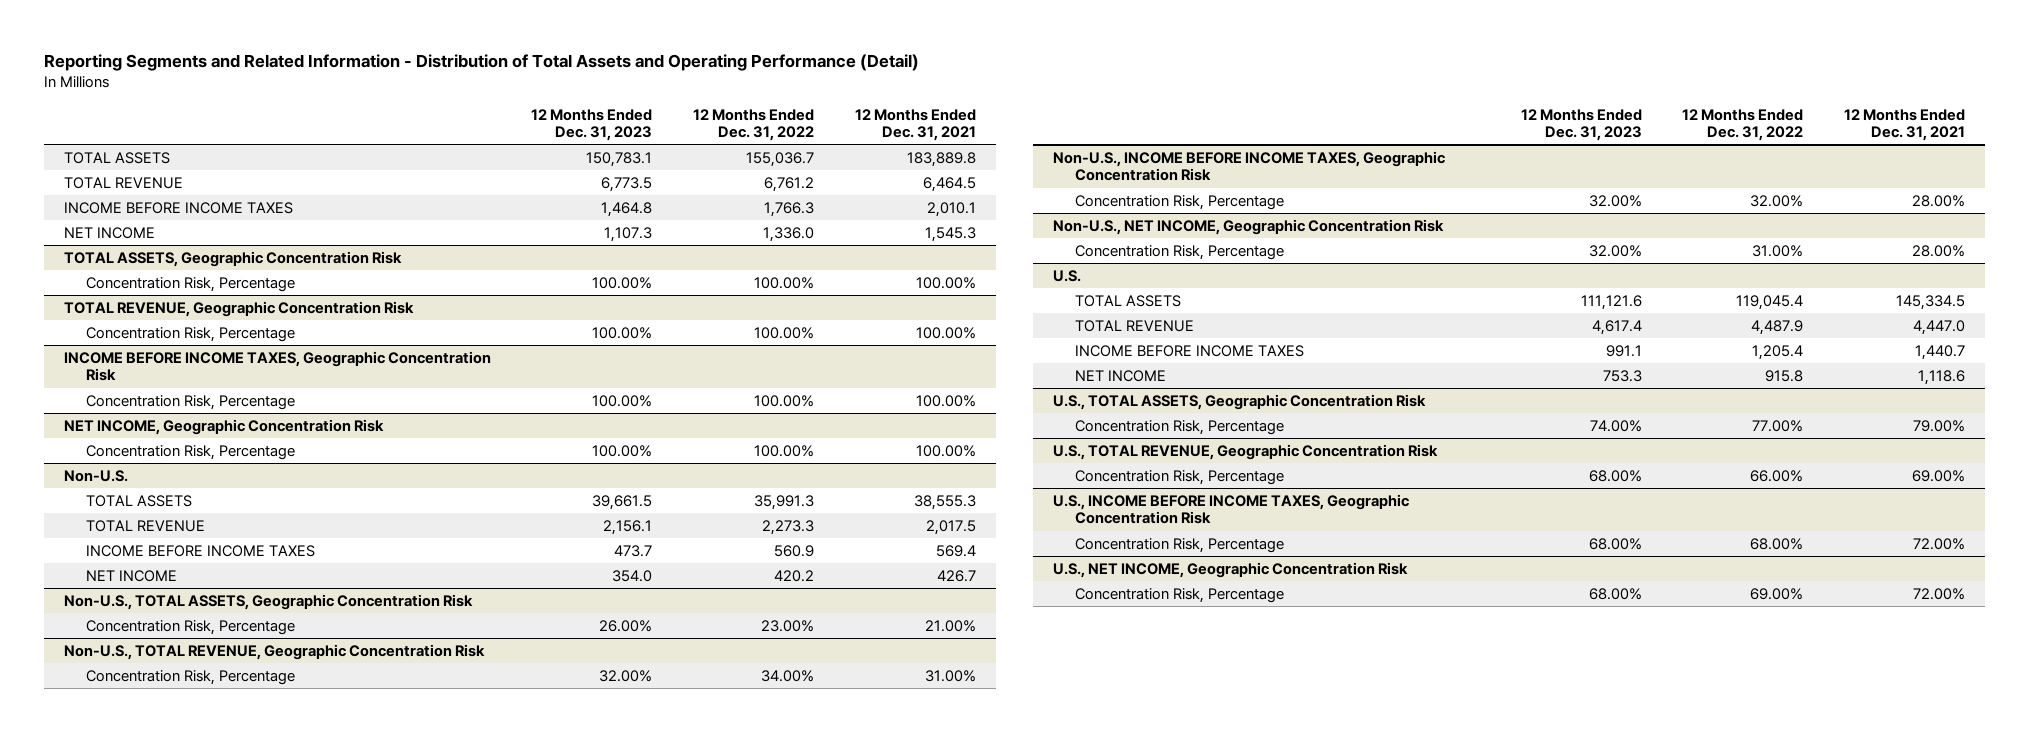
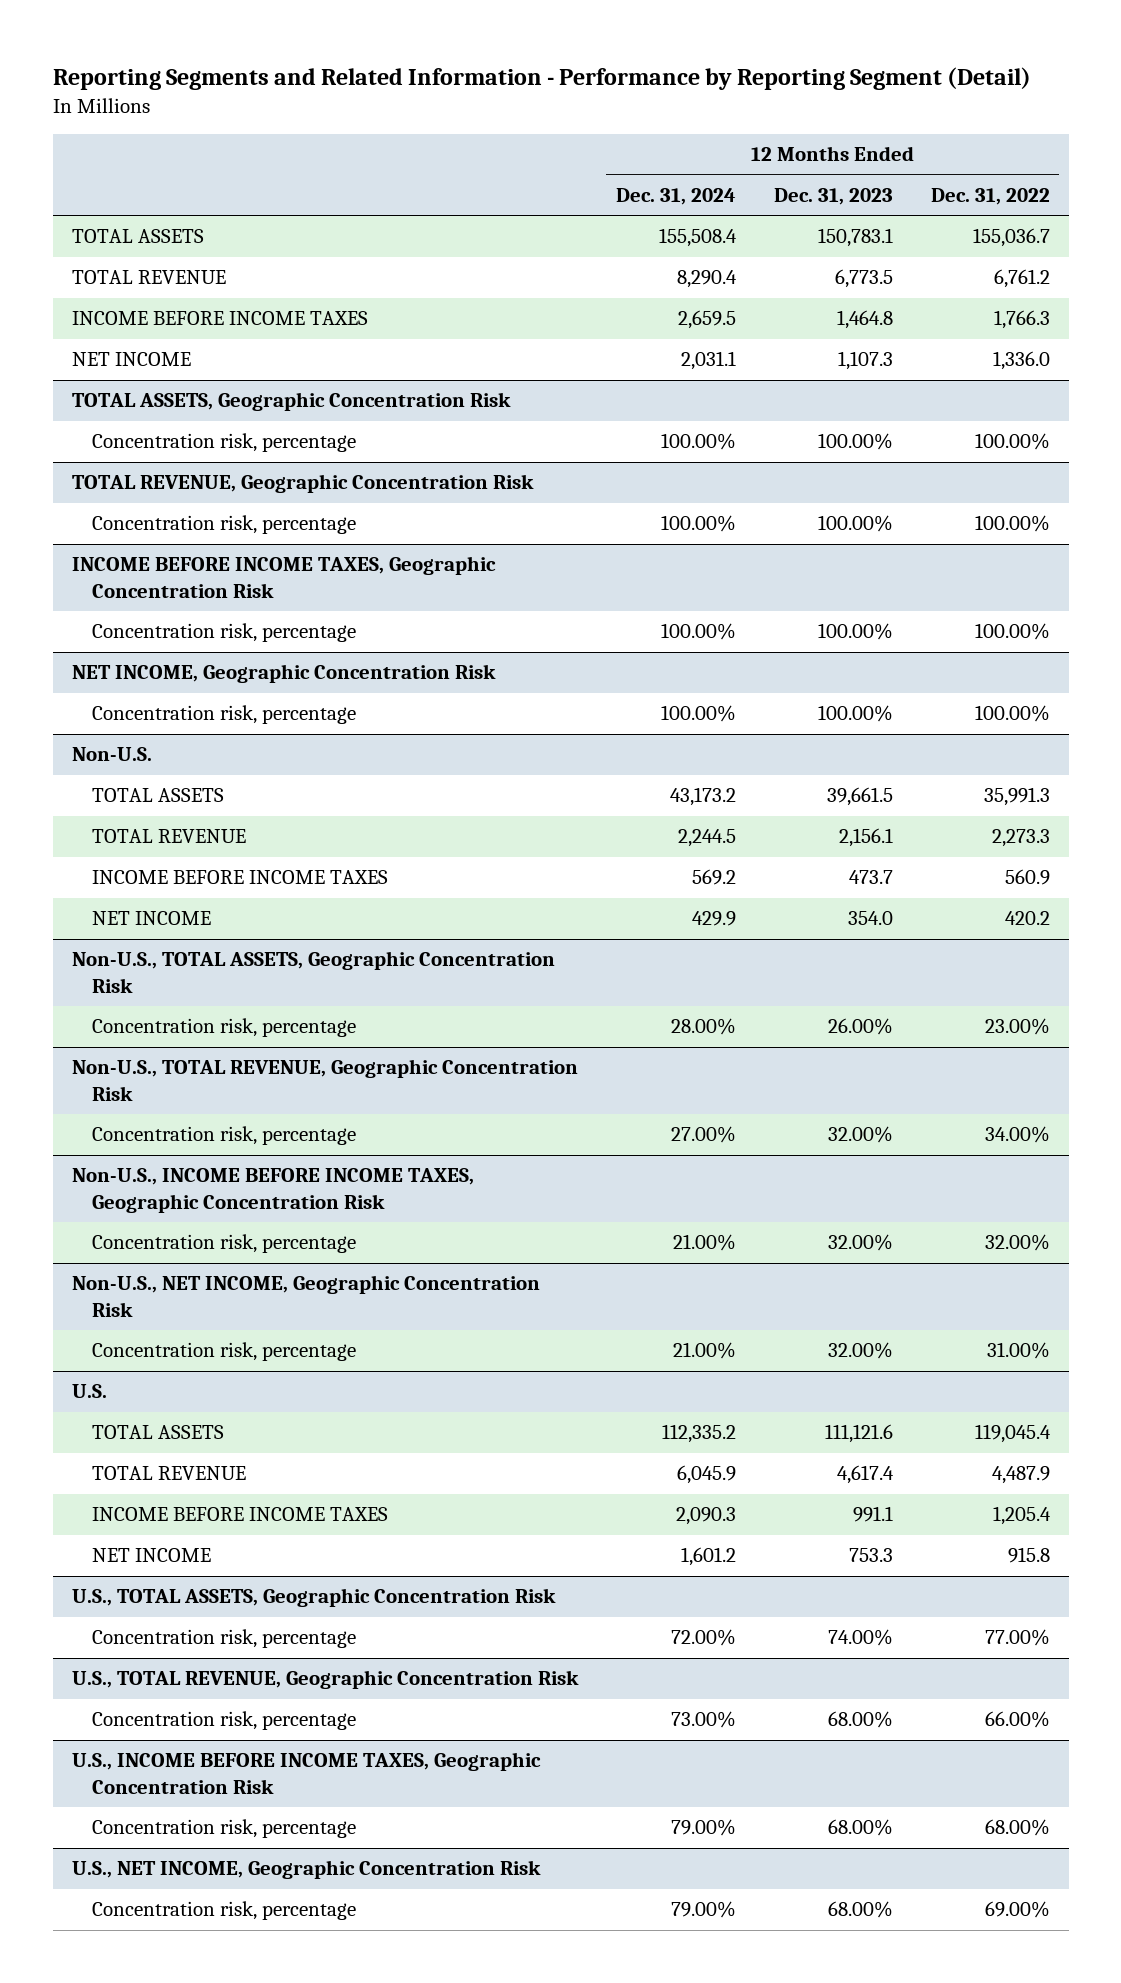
[43,53,919,71] Reporting Segments and Related Information - Distribution of Total Assets and Operating Performance (Detail) -> [52,66,1031,90] Reporting Segments and Related Information - Performance by Reporting Segment (Detail)
[854,108,976,142] 12 Months Ended Dec. 31, 2021 -> none
none -> [615,188,736,206] Dec. 31, 2024
[85,276,295,292] Concentration Risk, Percentage -> [92,433,357,453] Concentration risk, percentage
[85,326,295,342] Concentration Risk, Percentage -> [92,515,357,535] Concentration risk, percentage
[85,394,295,410] Concentration Risk, Percentage -> [92,623,357,643] Concentration risk, percentage
[85,444,295,460] Concentration Risk, Percentage -> [92,705,357,725] Concentration risk, percentage
[85,619,295,635] Concentration Risk, Percentage -> [92,1018,357,1038] Concentration risk, percentage
[85,669,295,685] Concentration Risk, Percentage -> [92,1126,357,1146] Concentration risk, percentage
[1074,194,1284,210] Concentration Risk, Percentage -> [92,1234,357,1254] Concentration risk, percentage
[1074,244,1284,260] Concentration Risk, Percentage -> [92,1342,357,1362] Concentration risk, percentage
[1074,419,1284,435] Concentration Risk, Percentage -> [92,1629,357,1649] Concentration risk, percentage
[1074,469,1284,485] Concentration Risk, Percentage -> [92,1711,357,1731] Concentration risk, percentage
[1074,537,1284,553] Concentration Risk, Percentage -> [92,1819,357,1839] Concentration risk, percentage
[1074,587,1284,603] Concentration Risk, Percentage -> [92,1901,357,1921] Concentration risk, percentage

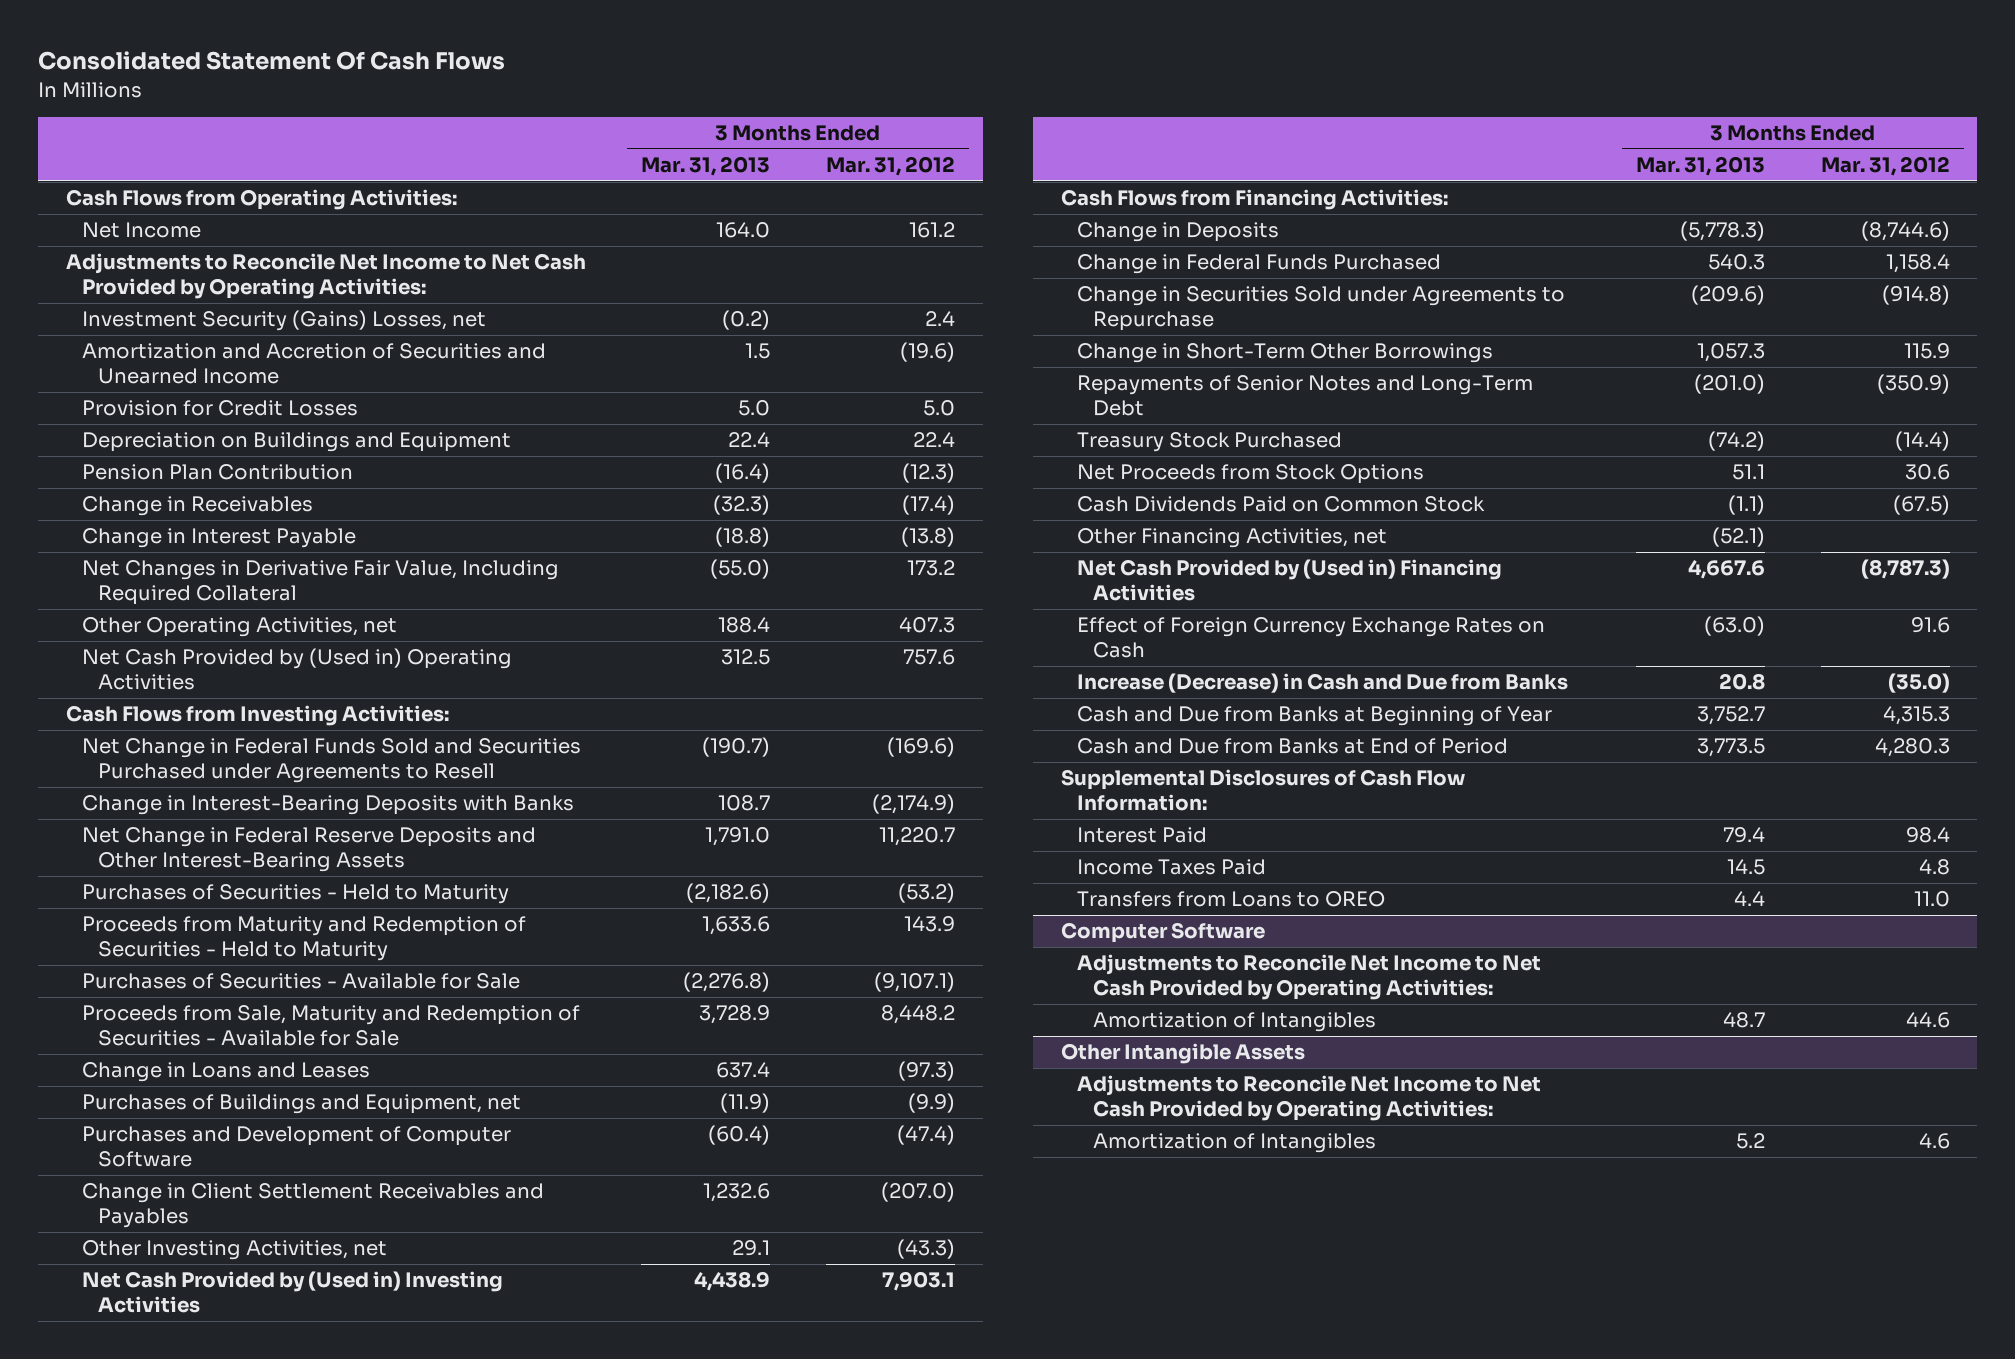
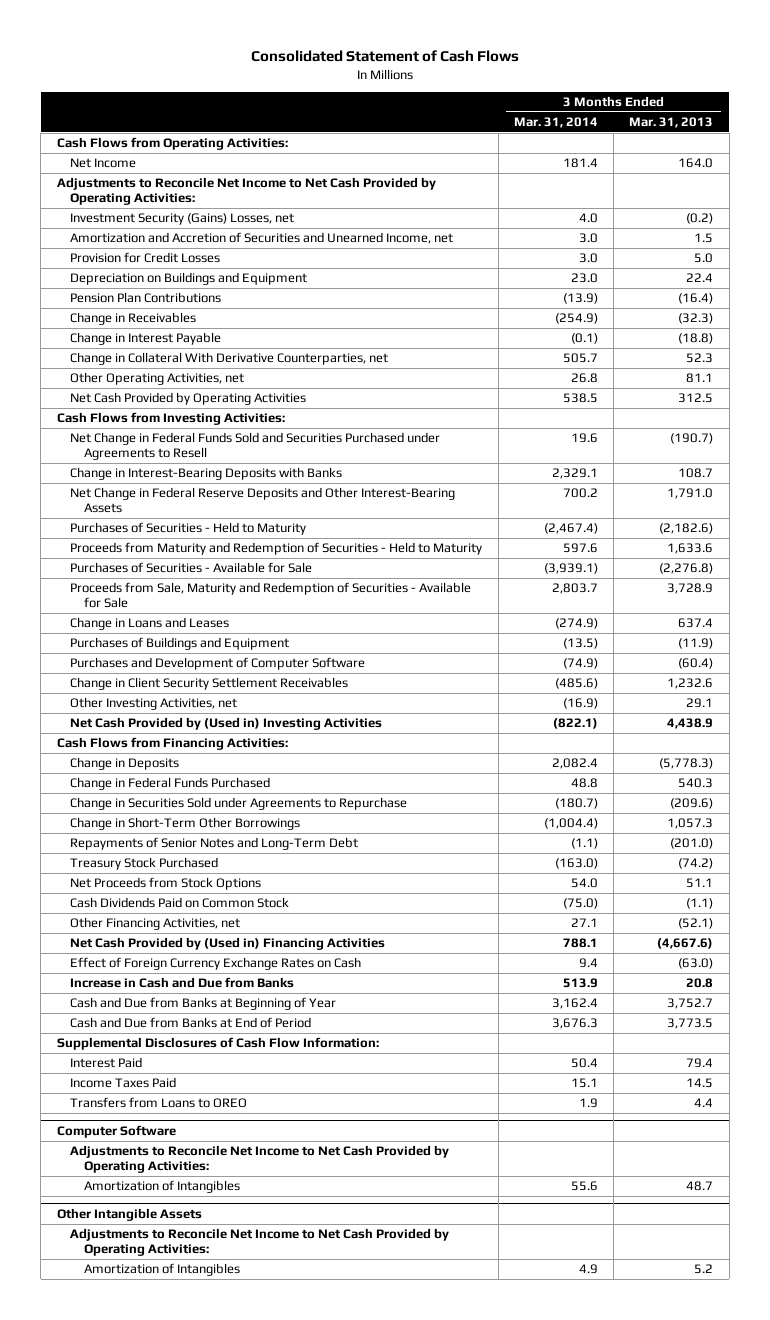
[38,51,506,71] Consolidated Statement Of Cash Flows -> [250,50,519,63] Consolidated Statement of Cash Flows
[825,156,955,177] Mar. 31, 2012 -> none
none -> [513,116,598,128] Mar. 31, 2014
[82,343,547,384] Amortization and Accretion of Securities and Unearned Income -> [70,232,454,245] Amortization and Accretion of Securities and Unearned Income, net
[82,464,354,481] Pension Plan Contribution -> [70,292,222,304] Pension Plan Contributions
[82,560,560,605] Net Changes in Derivative Fair Value, Including Required Collateral -> [70,352,389,366] Change in Collateral With Derivative Counterparties, net
[710,559,771,580] (55.0) -> [686,353,714,364] 52.3
[718,617,771,634] 188.4 -> [686,373,714,384] 81.1
[82,648,513,690] Net Cash Provided by (Used in) Operating Activities -> [70,392,307,406] Net Cash Provided by Operating Activities
[82,1094,522,1115] Purchases of Buildings and Equipment, net -> [70,637,290,651] Purchases of Buildings and Equipment
[82,1183,545,1228] Change in Client Settlement Receivables and Payables -> [70,677,349,691] Change in Client Security Settlement Receivables
[1688,559,1766,580] 4,667.6 -> [657,938,714,950] (4,667.6)
[1076,673,1568,694] Increase (Decrease) in Cash and Due from Banks -> [70,977,295,989] Increase in Cash and Due from Banks

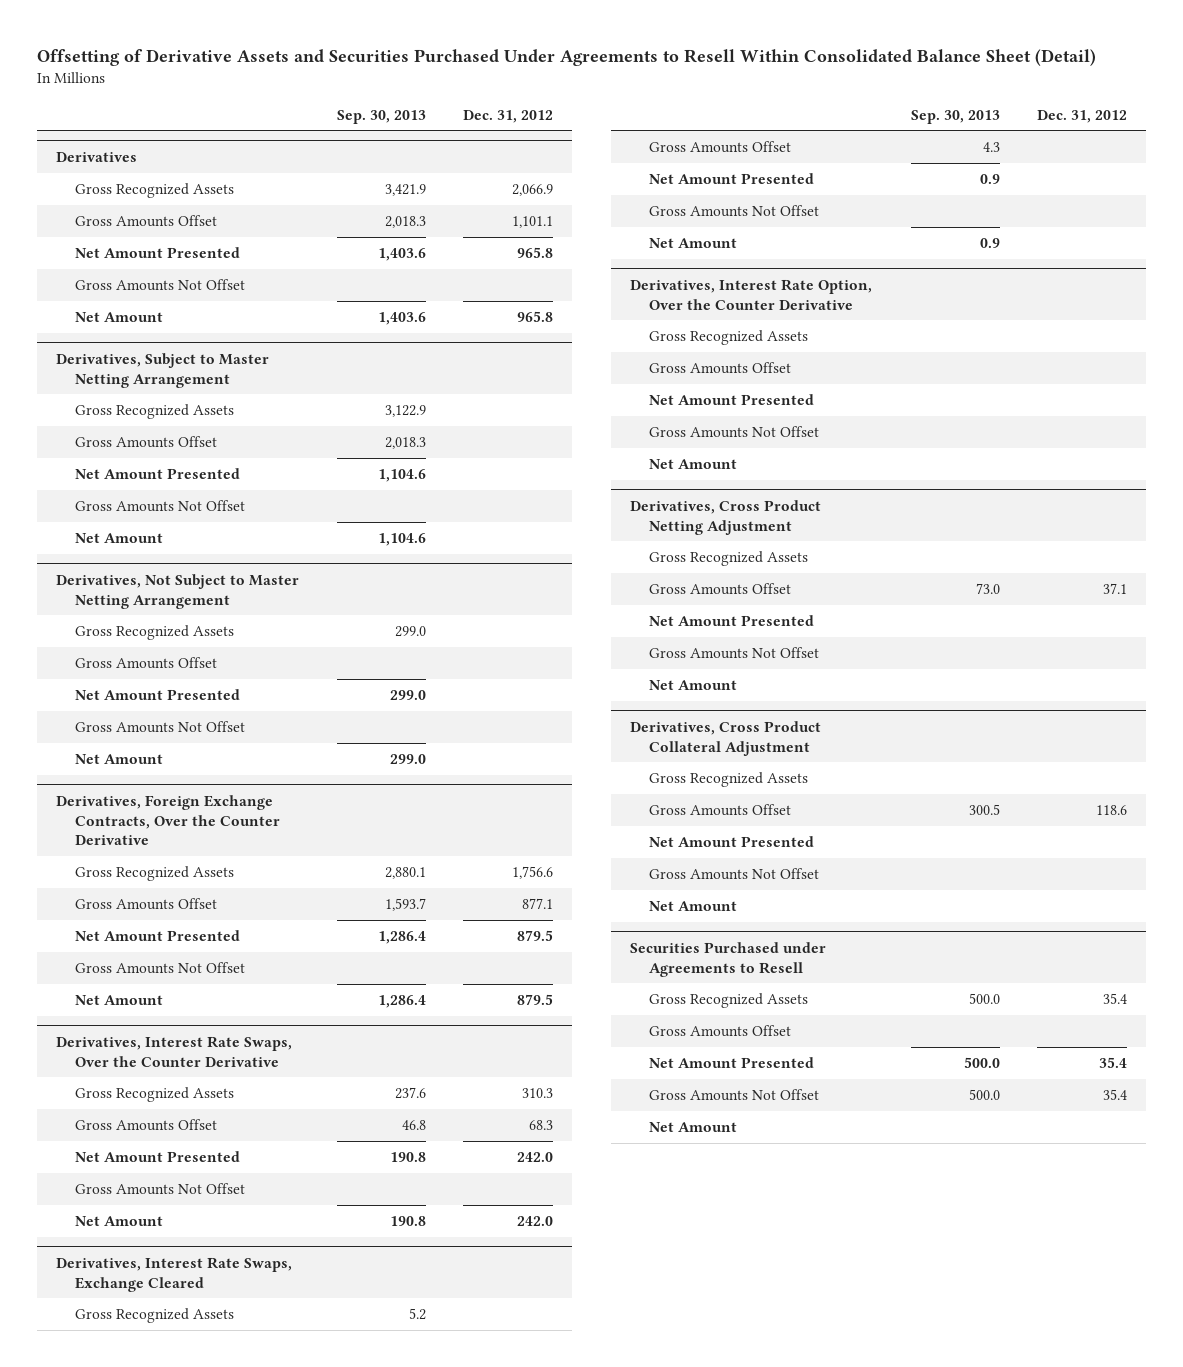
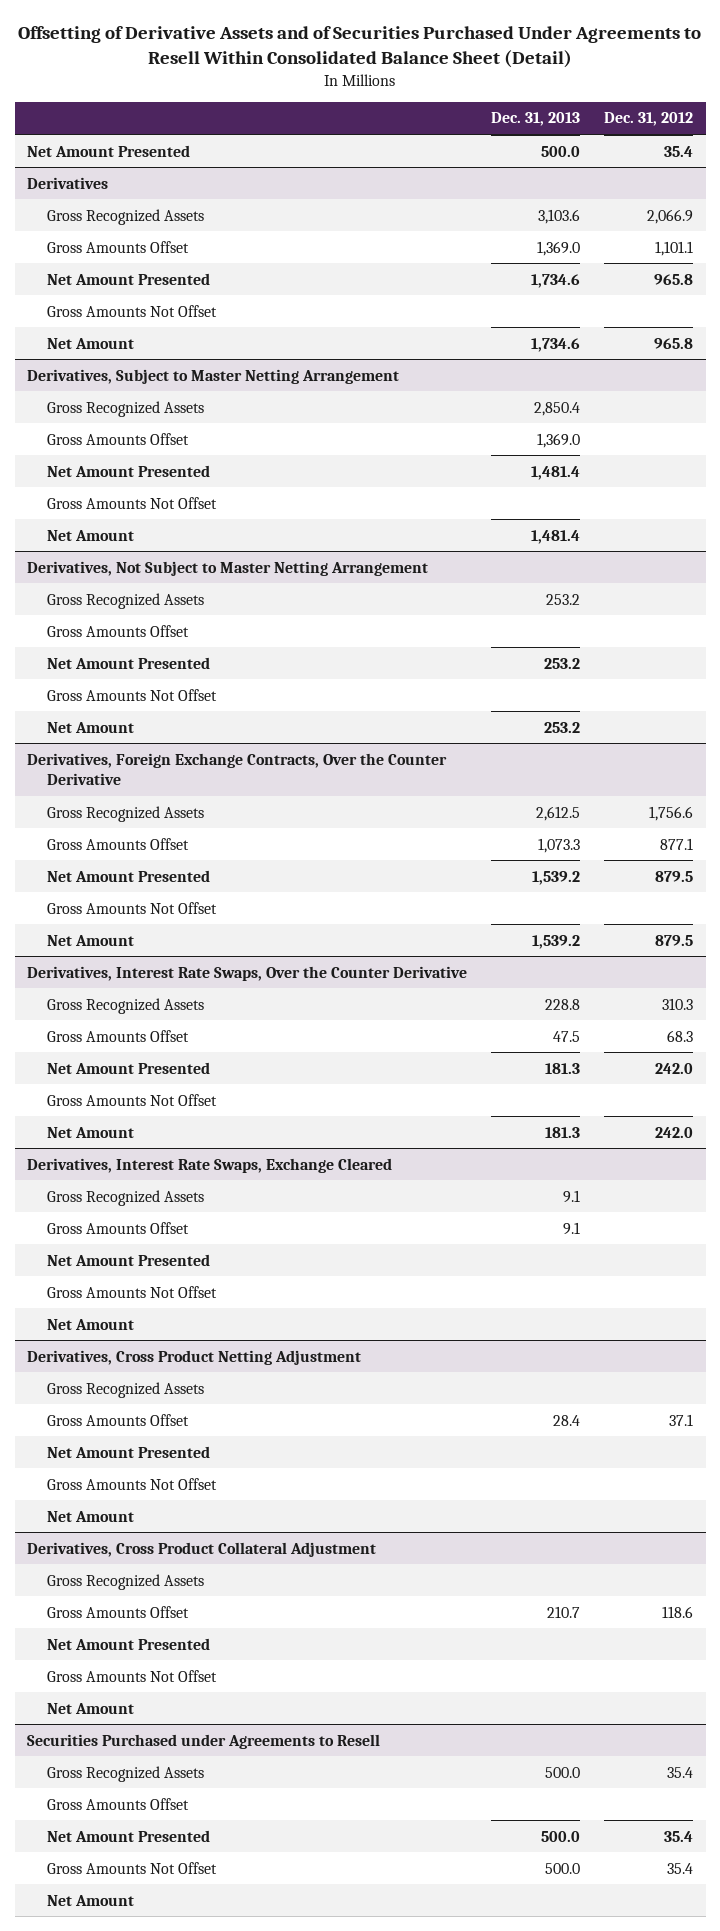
[37,48,1097,66] Offsetting of Derivative Assets and Securities Purchased Under Agreements to Resell Within Consolidated Balance Sheet (Detail) -> [18,26,702,69] Offsetting of Derivative Assets and of Securities Purchased Under Agreements to Resell Within Consolidated Balance Sheet (Detail)
[336,109,426,124] Sep. 30, 2013 -> none
none -> [491,112,581,127] Dec. 31, 2013
none -> [26,144,190,157] Net Amount Presented
[630,278,873,310] Derivatives, Interest Rate Option, Over the Counter Derivative -> none
[649,330,809,346] Gross Recognized Assets -> none
[649,362,792,375] Gross Amounts Offset -> none
[649,394,815,406] Net Amount Presented -> none
[649,426,820,439] Gross Amounts Not Offset -> none
[649,459,738,470] Net Amount -> none

